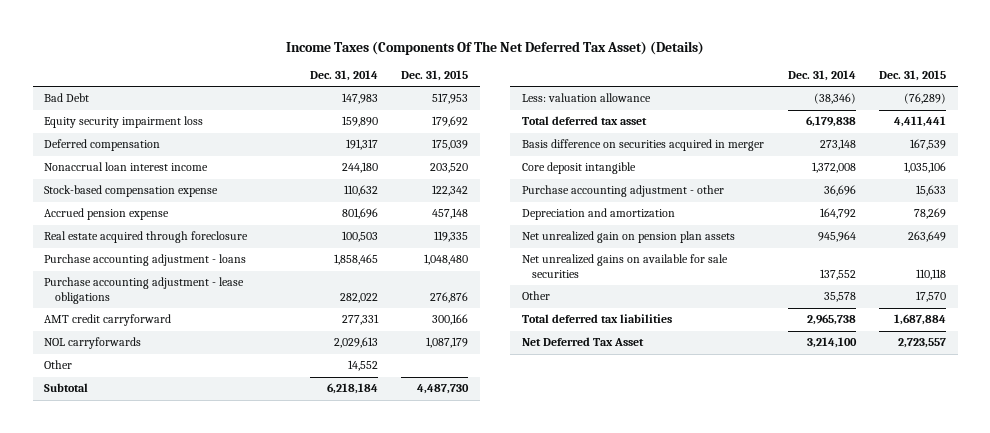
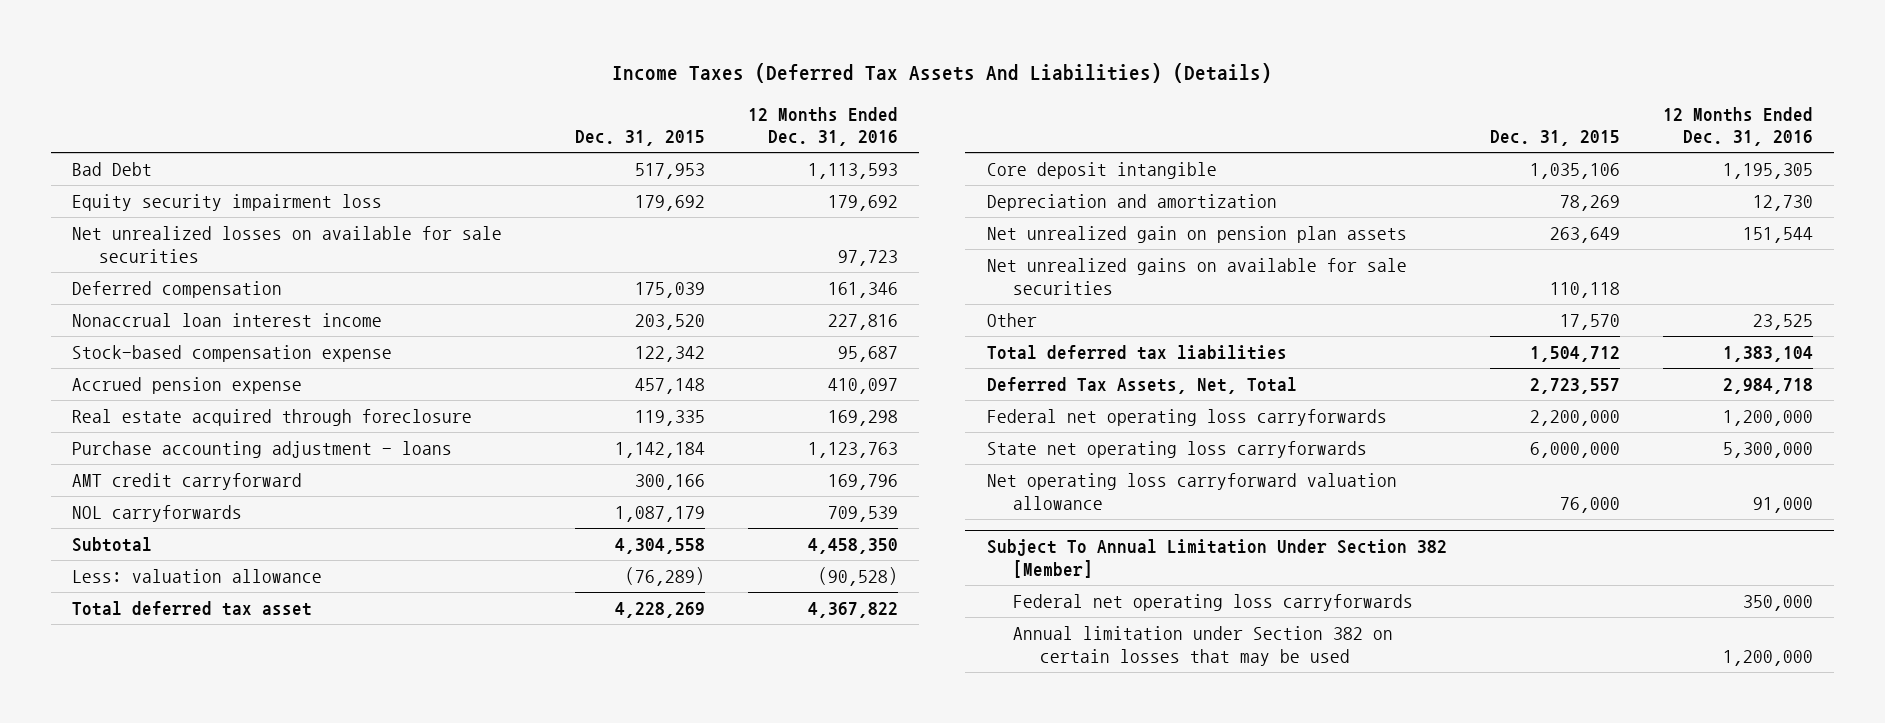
[286,40,705,55] Income Taxes (Components Of The Net Deferred Tax Asset) (Details) -> [612,63,1273,84] Income Taxes (Deferred Tax Assets And Liabilities) (Details)
[309,70,378,82] Dec. 31, 2014 -> none
none -> [748,106,899,147] 12 Months Ended Dec. 31, 2016
none -> [72,225,503,263] Net unrealized losses on available for sale securities
[44,277,245,305] Purchase accounting adjustment - lease obligations -> none
[424,254,469,266] 1,048,480 -> [615,441,706,458] 1,142,184
[44,360,73,370] Other -> none
[417,384,470,395] 4,487,730 -> [615,537,706,554] 4,304,558
[522,139,765,152] Basis difference on securities acquired in merger -> none
[894,116,947,128] 4,411,441 -> [615,601,706,618] 4,228,269
[522,185,725,198] Purchase accounting adjustment - other -> none
[894,314,947,326] 1,687,884 -> [1529,345,1620,362] 1,504,712
[522,337,645,347] Net Deferred Tax Asset -> [986,376,1297,394] Deferred Tax Assets, Net, Total
none -> [986,408,1387,426] Federal net operating loss carryforwards
none -> [986,440,1367,458] State net operating loss carryforwards
none -> [986,472,1397,510] Net operating loss carryforward valuation allowance
none -> [986,539,1447,578] Subject To Annual Limitation Under Section 382 [Member]
none -> [1013,593,1414,611] Federal net operating loss carryforwards
none -> [1013,625,1394,666] Annual limitation under Section 382 on certain losses that may be used

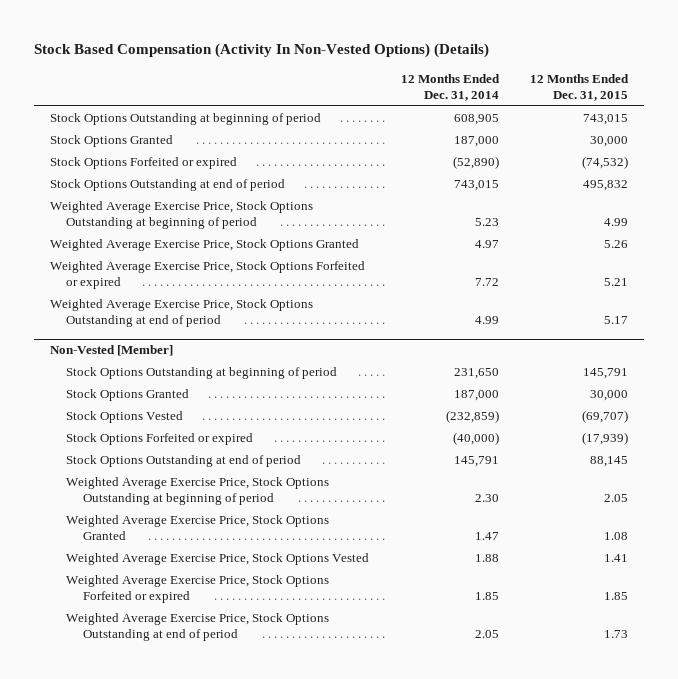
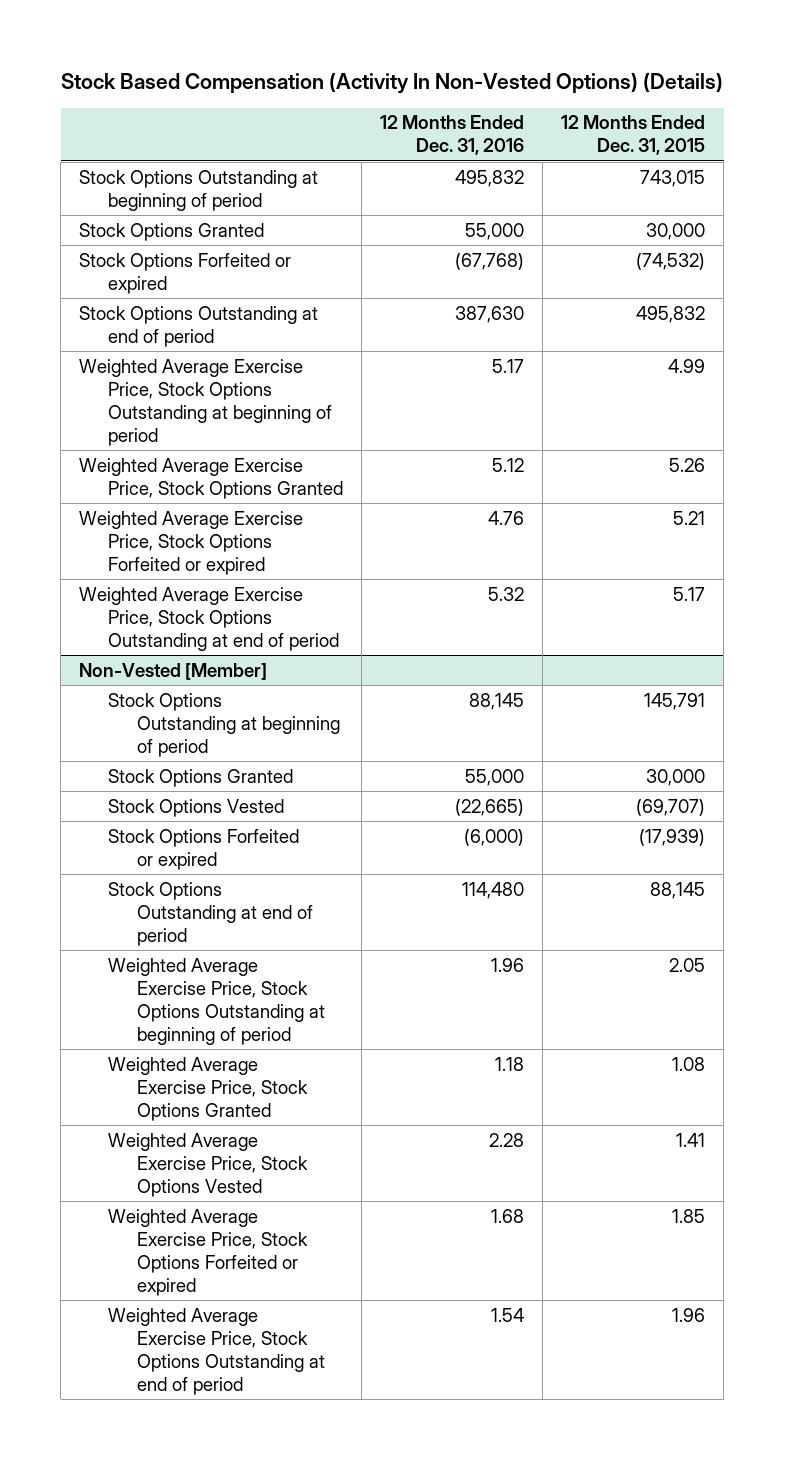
[400,73,500,101] 12 Months Ended Dec. 31, 2014 -> none
none -> [380,115,525,156] 12 Months Ended Dec. 31, 2016
[603,630,628,639] 1.73 -> [672,1307,706,1322] 1.96

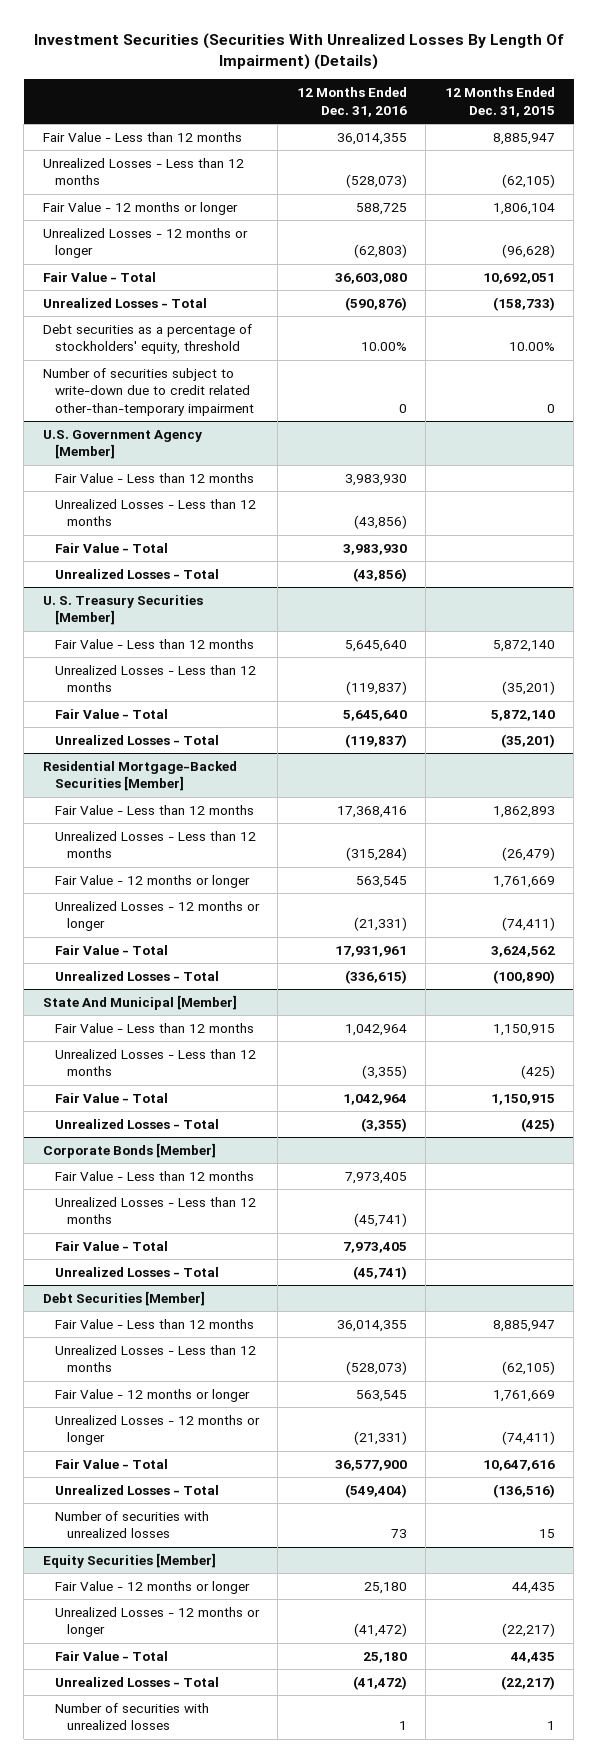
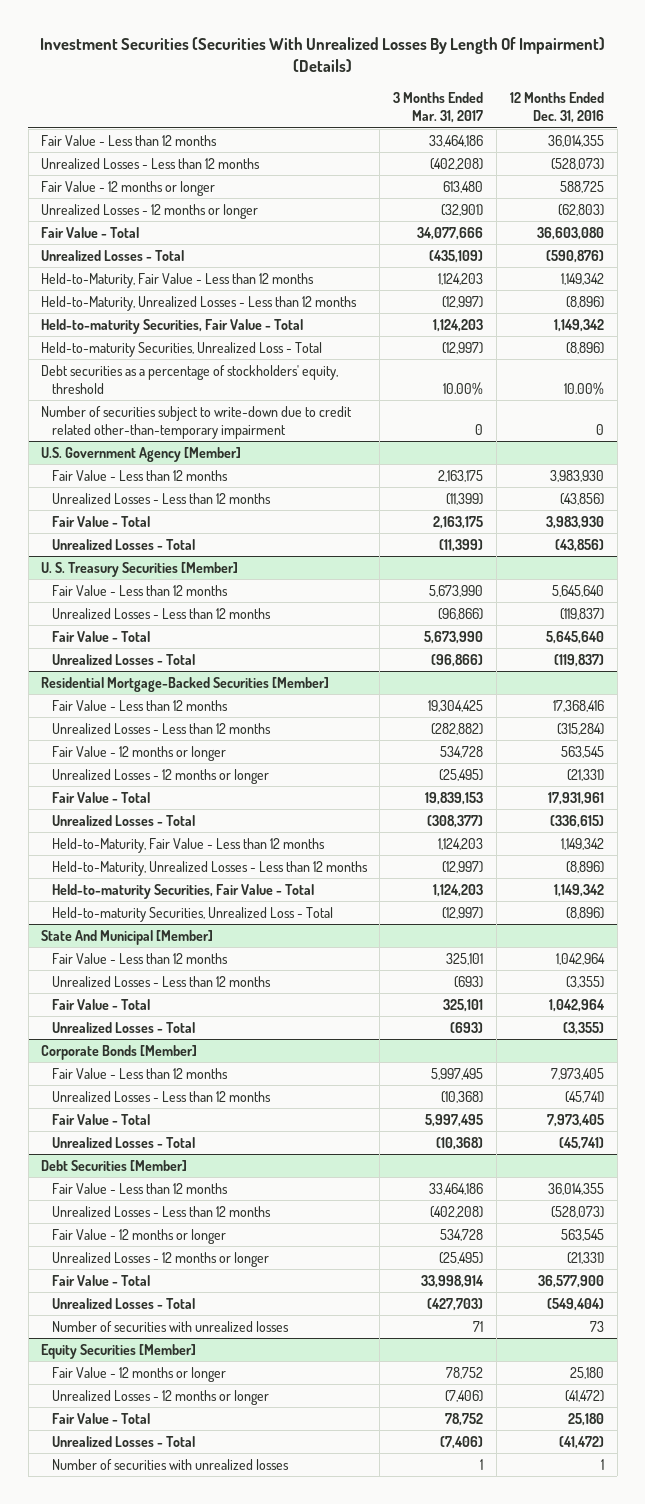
[444,87,555,117] 12 Months Ended Dec. 31, 2015 -> none
none -> [393,92,484,124] 3 Months Ended Mar. 31, 2017
none -> [41,272,315,288] Held-to-Maturity, Fair Value - Less than 12 months
none -> [41,295,358,311] Held-to-Maturity, Unrealized Losses - Less than 12 months
none -> [41,318,304,334] Held-to-maturity Securities, Fair Value - Total
none -> [41,341,323,357] Held-to-maturity Securities, Unrealized Loss - Total
none -> [51,837,325,853] Held-to-Maturity, Fair Value - Less than 12 months
none -> [51,860,368,876] Held-to-Maturity, Unrealized Losses - Less than 12 months
none -> [51,883,314,899] Held-to-maturity Securities, Fair Value - Total
none -> [51,906,333,922] Held-to-maturity Securities, Unrealized Loss - Total

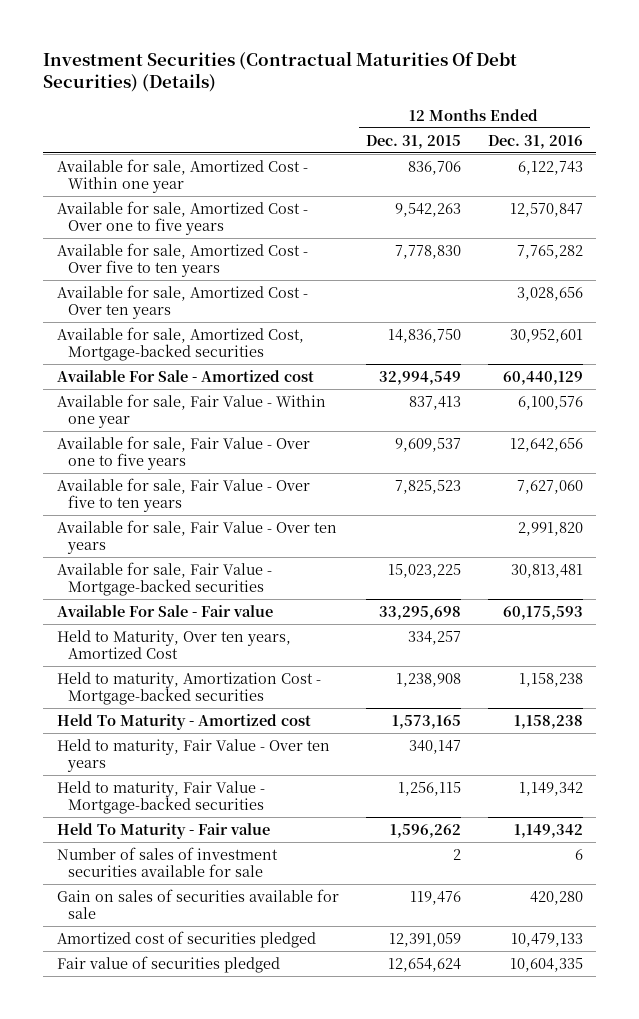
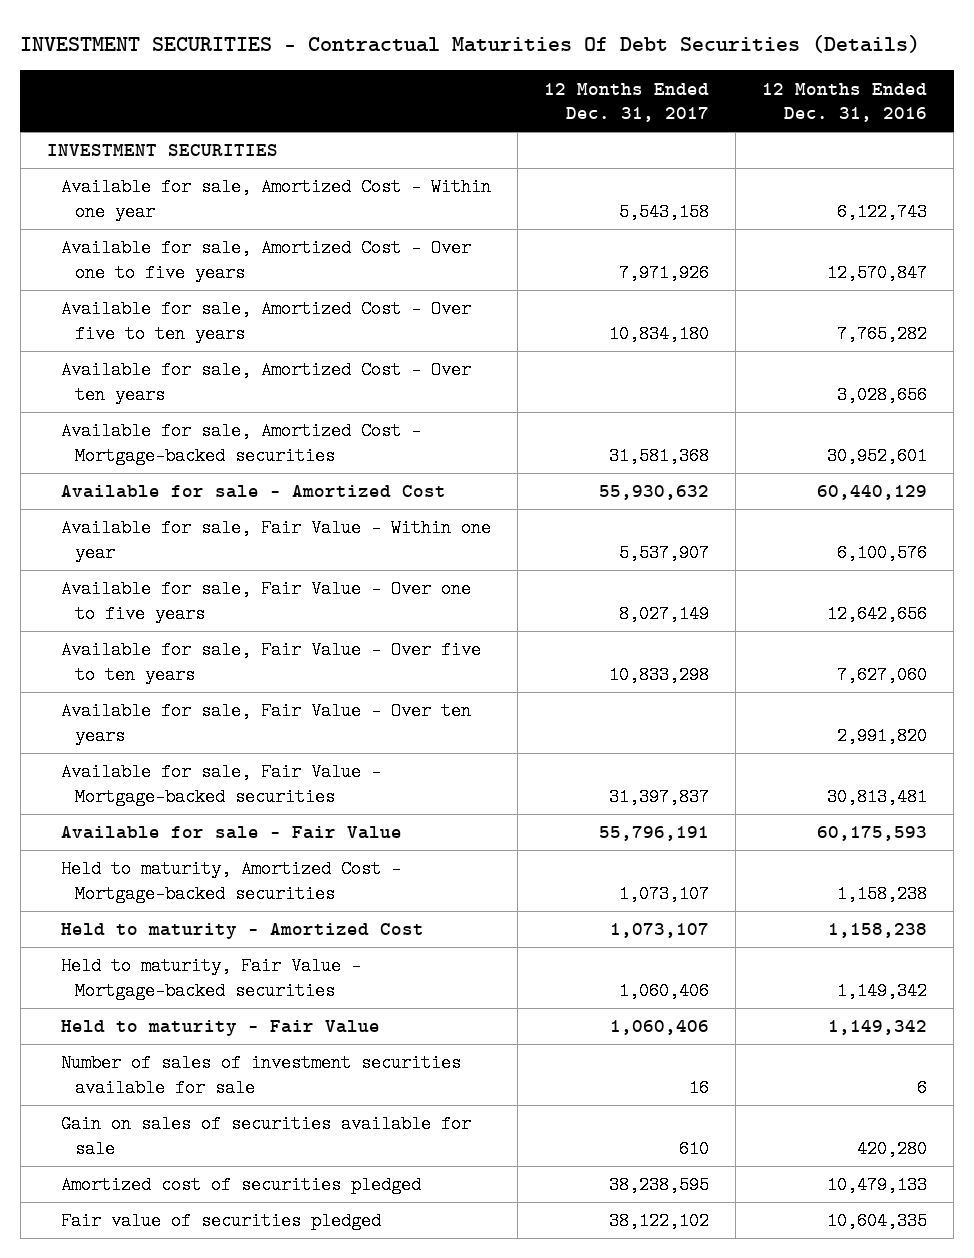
[43,50,518,93] Investment Securities (Contractual Maturities Of Debt Securities) (Details) -> [20,34,921,53] INVESTMENT SECURITIES - Contractual Maturities Of Debt Securities (Details)
[365,134,461,149] Dec. 31, 2015 -> none
none -> [543,82,709,123] 12 Months Ended Dec. 31, 2017
none -> [46,144,278,157] INVESTMENT SECURITIES
[56,326,304,362] Available for sale, Amortized Cost, Mortgage-backed securities -> [60,422,421,465] Available for sale, Amortized Cost - Mortgage-backed securities
[56,369,314,382] Available For Sale - Amortized cost -> [60,485,446,499] Available for sale - Amortized Cost
[56,629,291,660] Held to Maturity, Over ten years, Amortized Cost -> none
[56,738,330,773] Held to maturity, Fair Value - Over ten years -> none
[56,604,273,617] Available For Sale - Fair value -> [60,826,402,840] Available for sale - Fair Value
[56,671,321,706] Held to maturity, Amortization Cost - Mortgage-backed securities -> [60,860,401,903] Held to maturity, Amortized Cost - Mortgage-backed securities
[56,713,311,730] Held To Maturity - Amortized cost -> [60,923,424,940] Held to maturity - Amortized Cost
[56,822,270,839] Held To Maturity - Fair value -> [60,1020,380,1037] Held to maturity - Fair Value

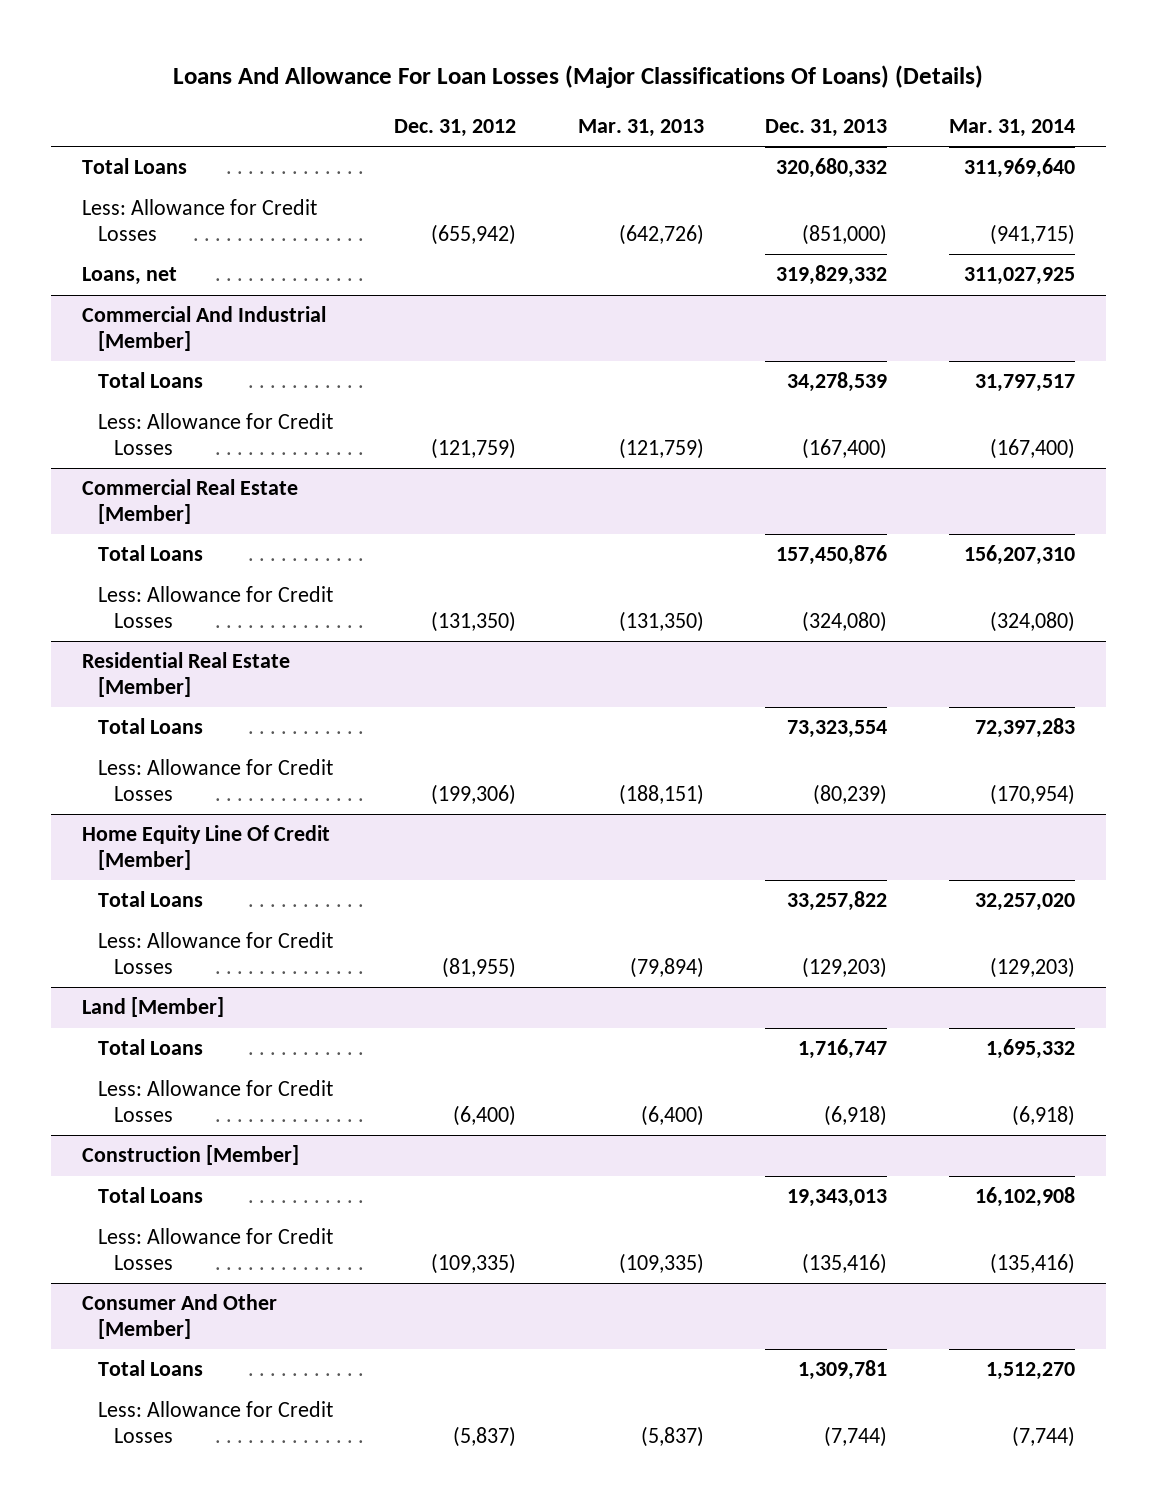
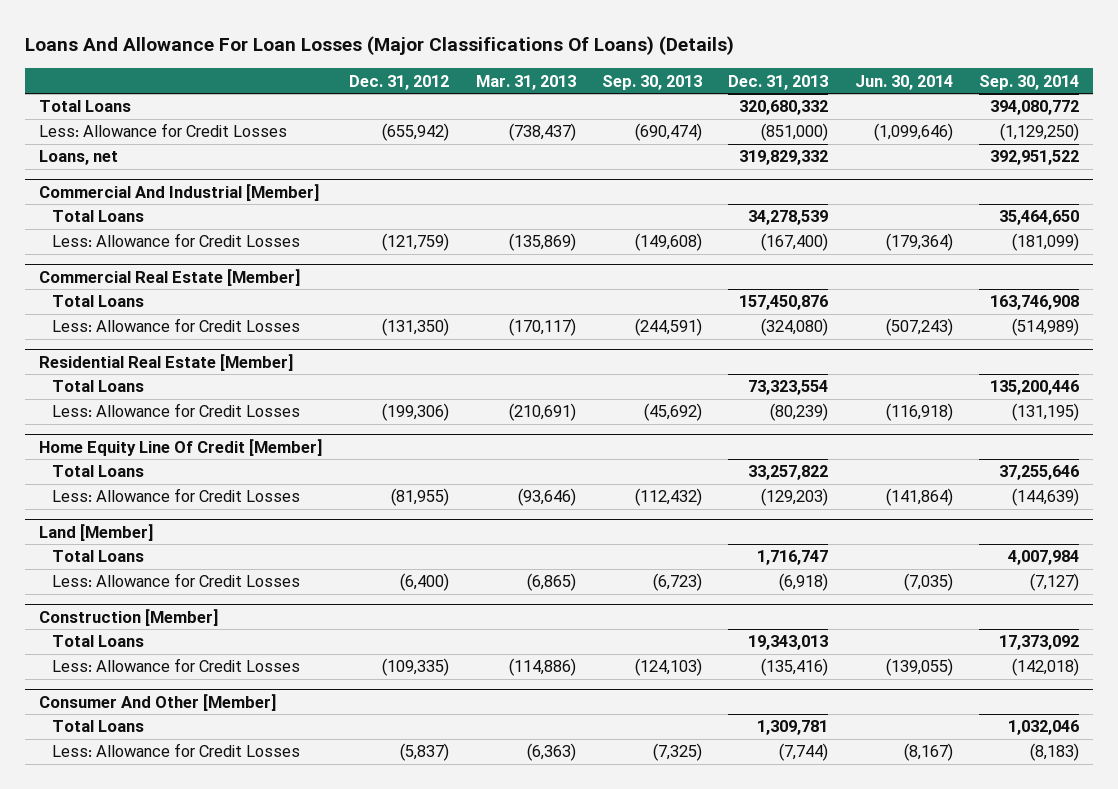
[948,118,1075,137] Mar. 31, 2014 -> none
none -> [601,74,702,90] Sep. 30, 2013
none -> [854,74,953,90] Jun. 30, 2014
none -> [979,74,1080,90] Sep. 30, 2014
[618,223,704,245] (642,726) -> [508,123,576,142] (738,437)
[618,437,704,459] (121,759) -> [508,233,576,252] (135,869)
[618,610,704,632] (131,350) -> [508,318,576,337] (170,117)
[618,783,704,805] (188,151) -> [508,403,576,422] (210,691)
[629,956,704,978] (79,894) -> [517,488,576,507] (93,646)
[640,1104,704,1126] (6,400) -> [526,573,576,592] (6,865)
[618,1252,704,1274] (109,335) -> [508,658,576,677] (114,886)
[640,1425,704,1447] (5,837) -> [526,743,576,762] (6,363)

